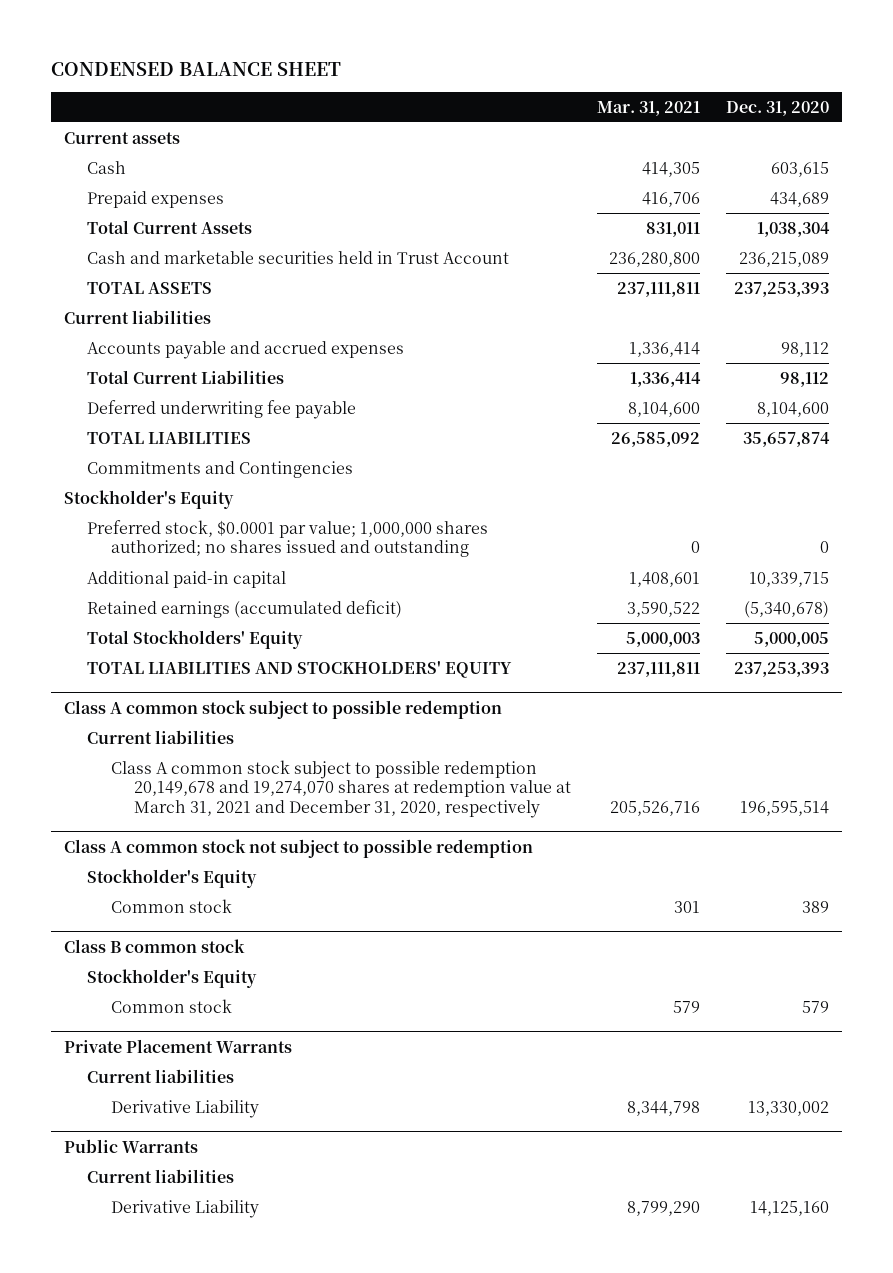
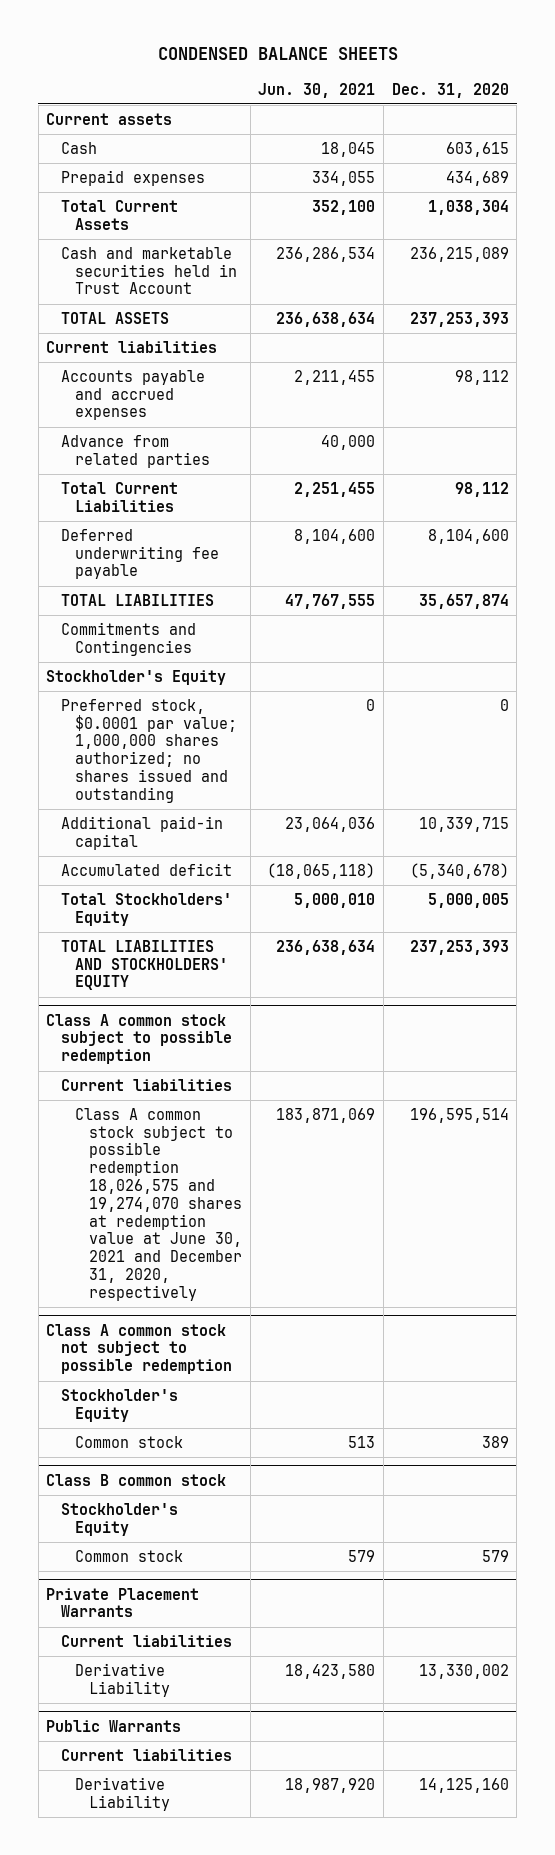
[51,61,342,76] CONDENSED BALANCE SHEET -> [157,47,398,61] CONDENSED BALANCE SHEETS
[597,100,701,116] Mar. 31, 2021 -> none
none -> [258,82,376,98] Jun. 30, 2021
none -> [60,434,210,468] Advance from related parties
[87,599,403,618] Retained earnings (accumulated deficit) -> [60,862,232,876] Accumulated deficit
[110,759,571,819] Class A common stock subject to possible redemption 20,149,678 and 19,274,070 shares at redemption value at March 31, 2021 and December 31, 2020, respectively -> [74,1107,243,1301] Class A common stock subject to possible redemption 18,026,575 and 19,274,070 shares at redemption value at June 30, 2021 and December 31, 2020, respectively

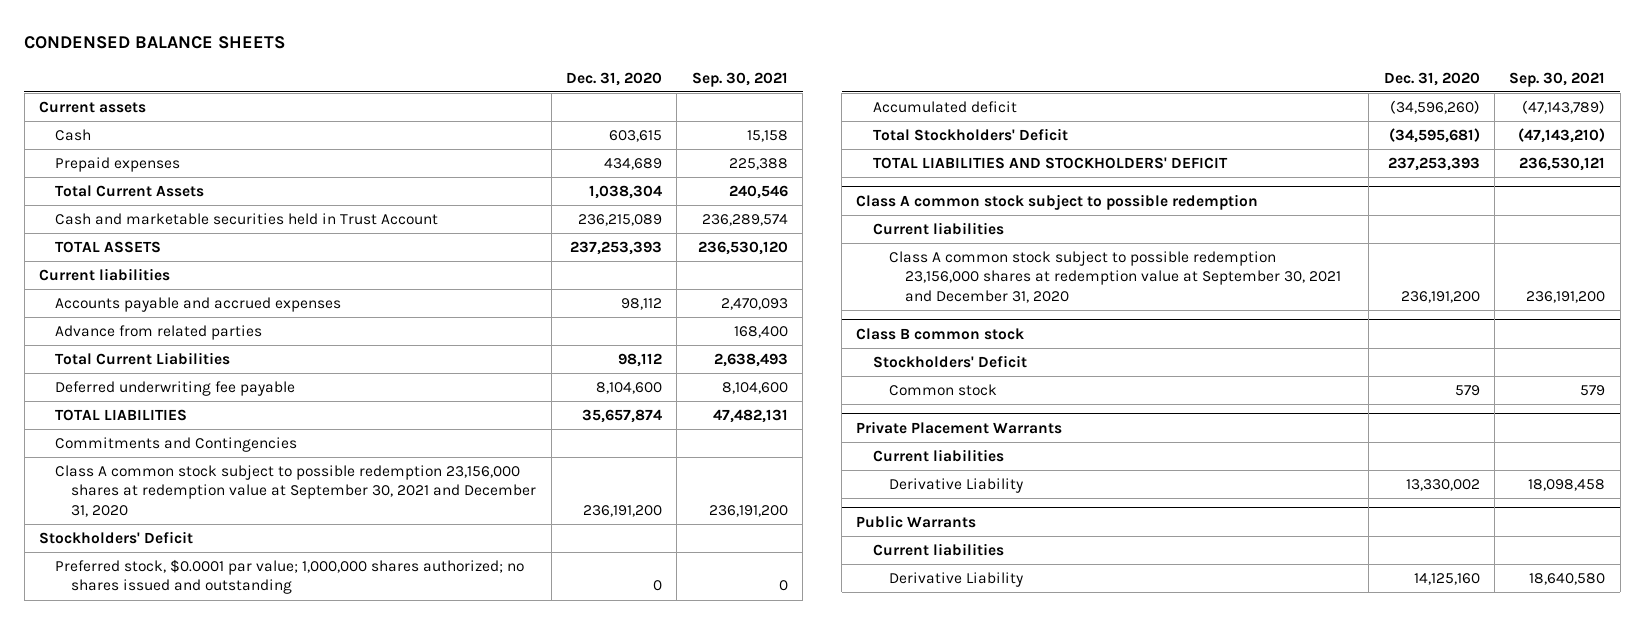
[258,82,376,98] Jun. 30, 2021 -> none
none -> [691,71,788,87] Sep. 30, 2021
none -> [55,465,537,517] Class A common stock subject to possible redemption 23,156,000 shares at redemption value at September 30, 2021 and December 31, 2020
[46,669,227,685] Stockholder's Equity -> [38,531,193,545] Stockholders' Deficit
[60,815,223,850] Additional paid-in capital -> none
[409,862,509,879] (5,340,678) -> [1389,100,1480,115] (34,596,260)
[60,892,232,926] Total Stockholders' Equity -> [872,128,1068,142] Total Stockholders' Deficit
[427,892,509,908] 5,000,005 -> [1388,128,1480,144] (34,595,681)
[60,939,228,991] TOTAL LIABILITIES AND STOCKHOLDERS' EQUITY -> [872,157,1228,170] TOTAL LIABILITIES AND STOCKHOLDERS' DEFICIT
[46,1323,232,1375] Class A common stock not subject to possible redemption -> none
[60,1388,178,1422] Stockholder's Equity -> none
[74,1435,183,1448] Common stock -> none
[74,1107,243,1301] Class A common stock subject to possible redemption 18,026,575 and 19,274,070 shares at redemption value at June 30, 2021 and December 31, 2020, respectively -> [888,251,1341,303] Class A common stock subject to possible redemption 23,156,000 shares at redemption value at September 30, 2021 and December 31, 2020
[409,1107,509,1123] 196,595,514 -> [1400,290,1480,303] 236,191,200
[60,1502,178,1536] Stockholder's Equity -> [872,355,1027,369] Stockholders' Deficit

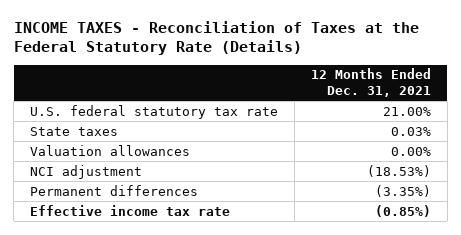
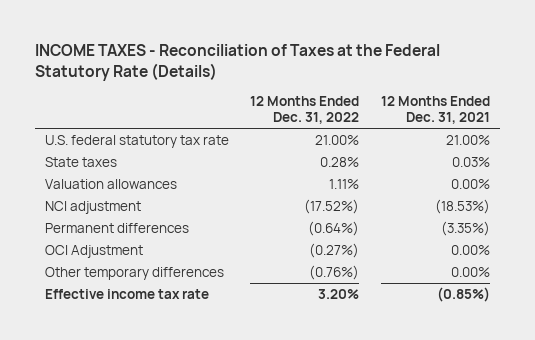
none -> [250,96,360,125] 12 Months Ended Dec. 31, 2022
none -> [45,244,144,258] OCI Adjustment
none -> [45,266,225,280] Other temporary differences

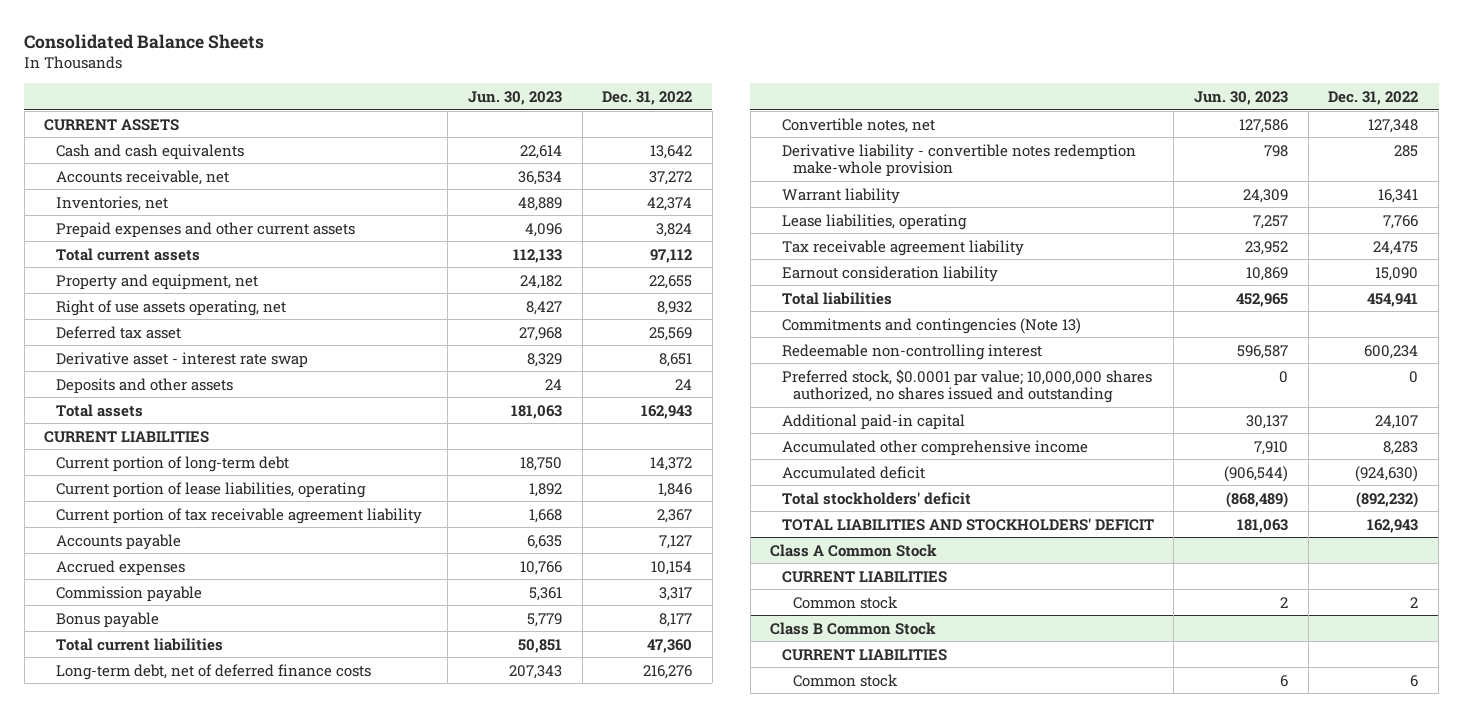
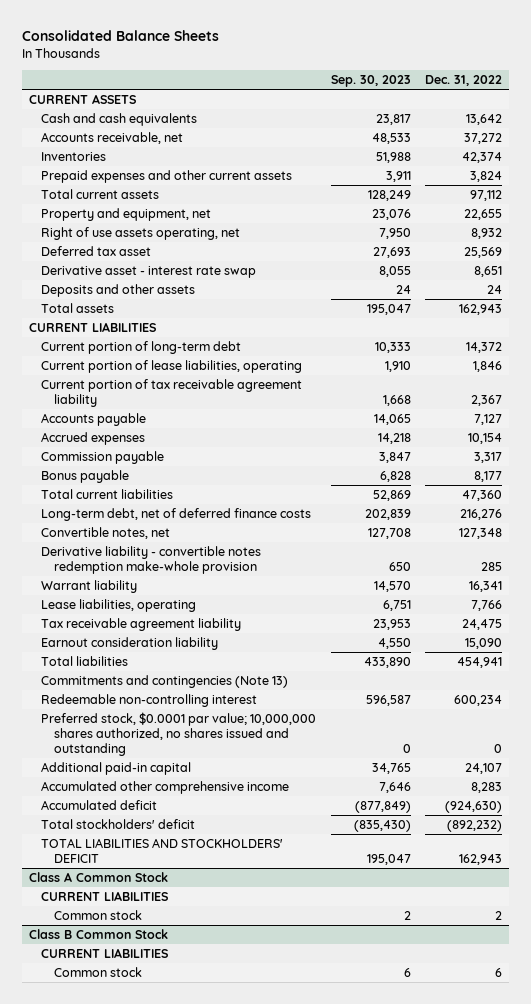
[468,90,563,105] Jun. 30, 2023 -> none
none -> [330,75,411,88] Sep. 30, 2023
[55,195,168,211] Inventories, net -> [41,152,107,162] Inventories

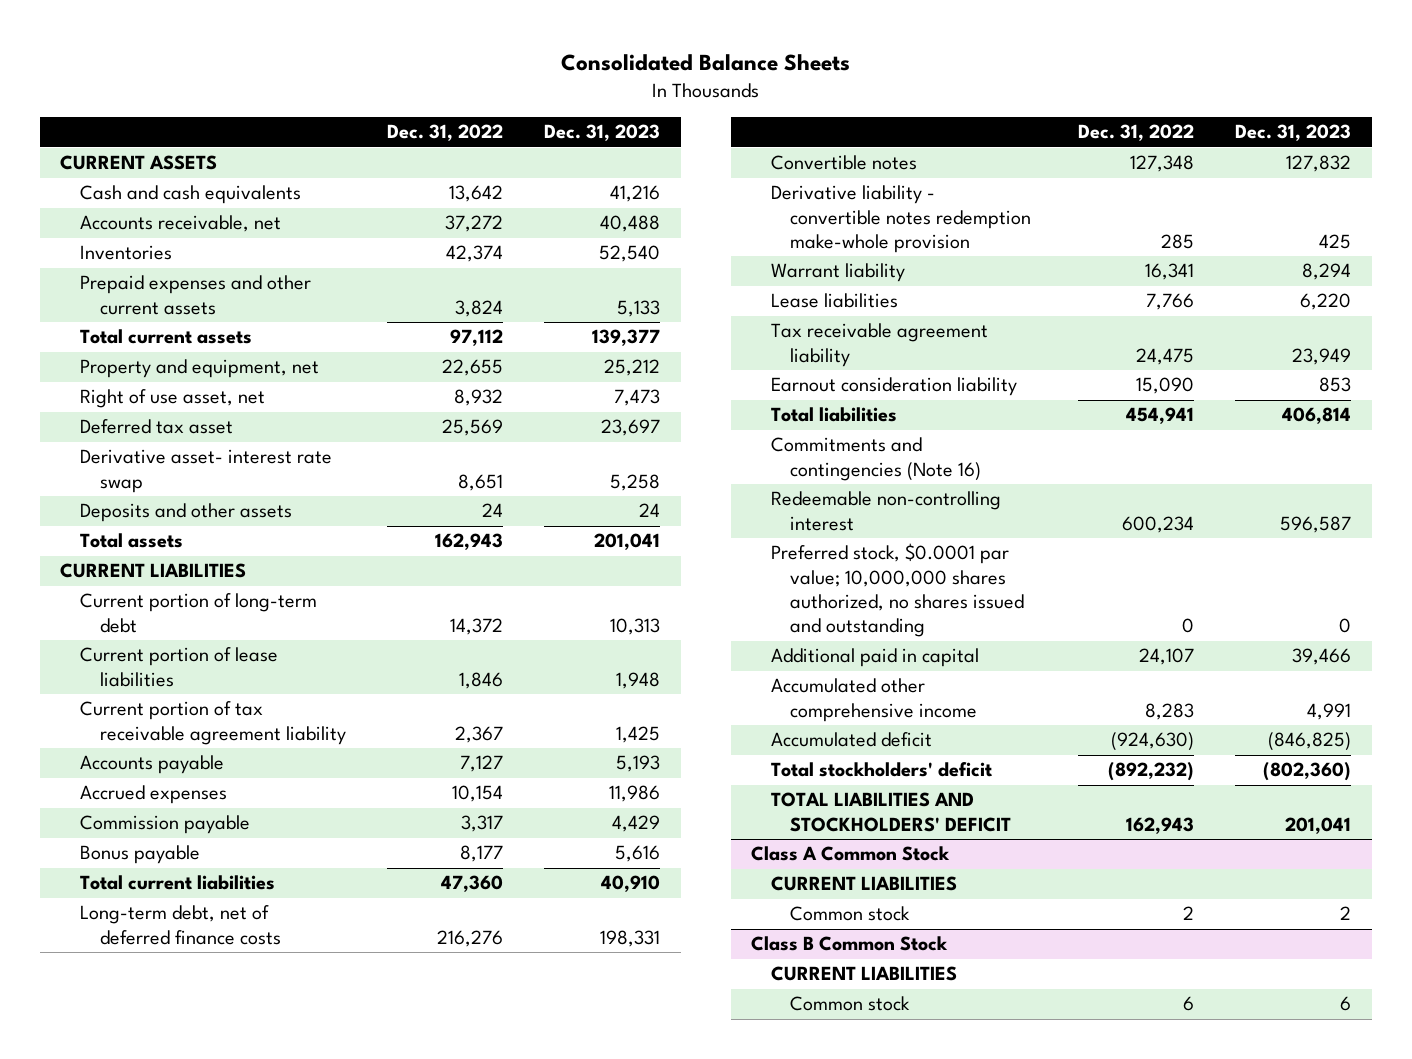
[330,75,411,88] Sep. 30, 2023 -> none
none -> [544,124,661,142] Dec. 31, 2023
[41,227,241,241] Right of use assets operating, net -> [79,389,265,409] Right of use asset, net
[41,266,257,279] Derivative asset - interest rate swap -> [79,449,332,493] Derivative asset- interest rate swap
[41,360,303,374] Current portion of lease liabilities, operating -> [79,647,278,687] Current portion of lease liabilities
[41,527,171,540] Convertible notes, net -> [770,155,917,171] Convertible notes
[41,599,197,613] Lease liabilities, operating -> [770,293,898,309] Lease liabilities
[41,675,289,689] Commitments and contingencies (Note 13) -> [770,437,982,481] Commitments and contingencies (Note 16)
[41,762,192,776] Additional paid-in capital -> [770,648,979,668] Additional paid in capital

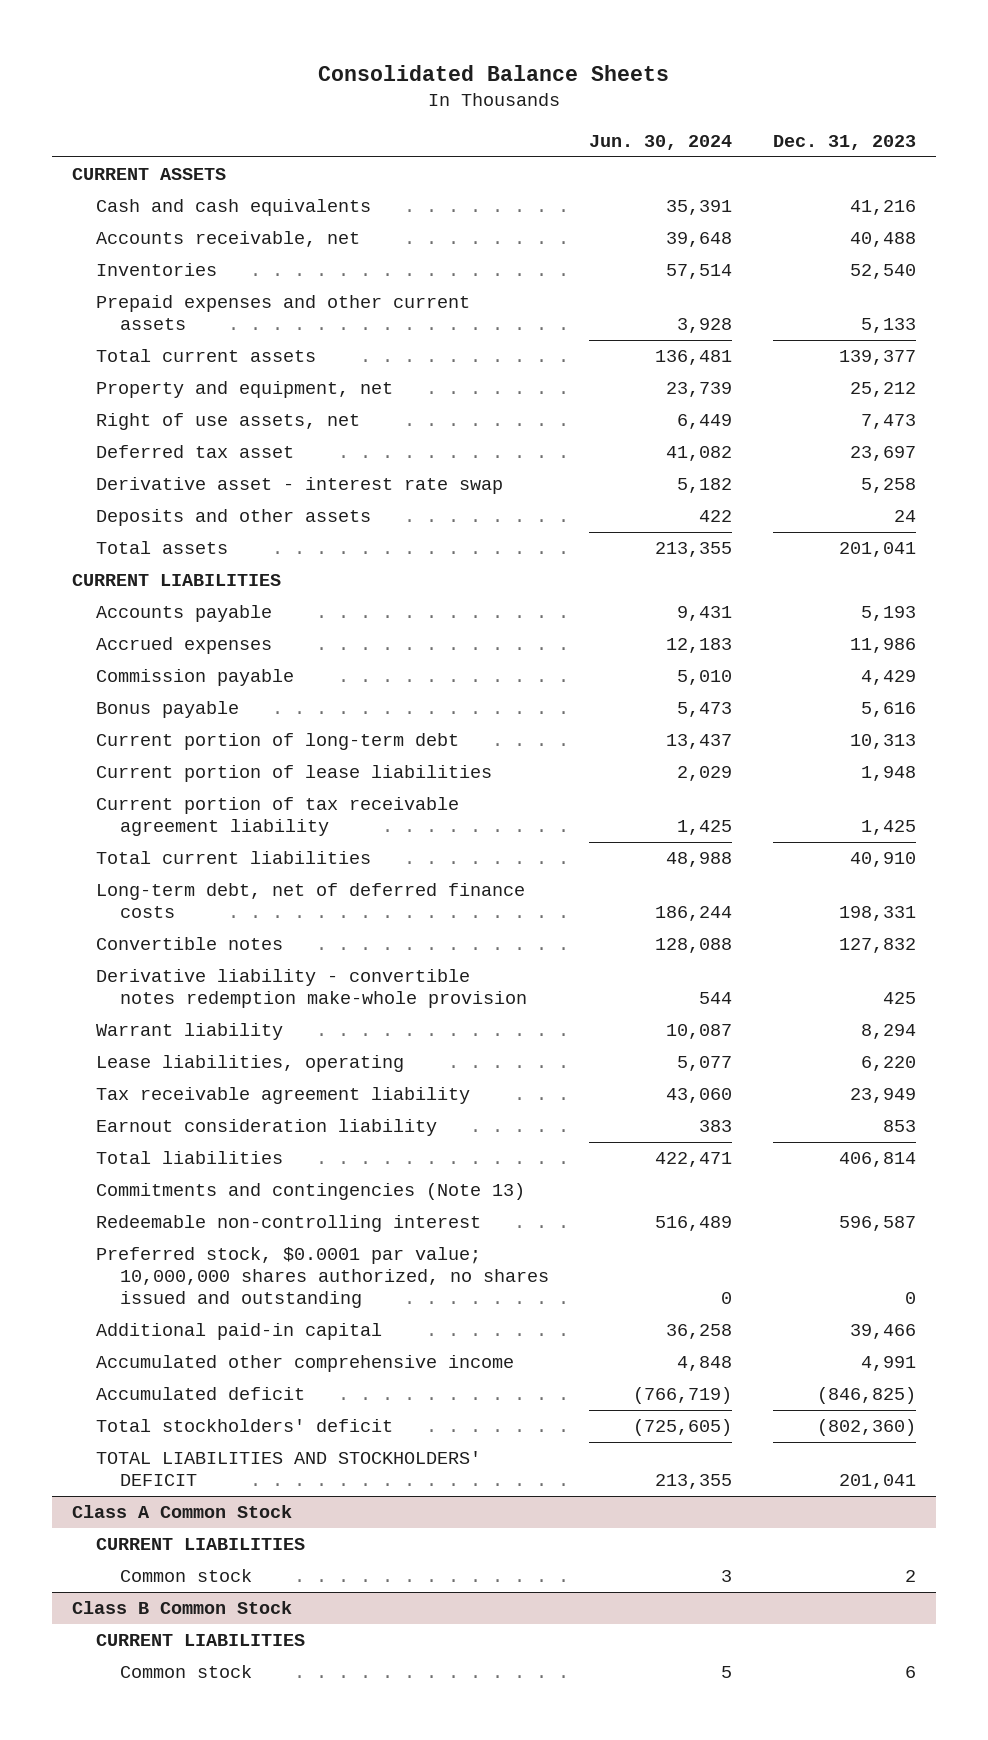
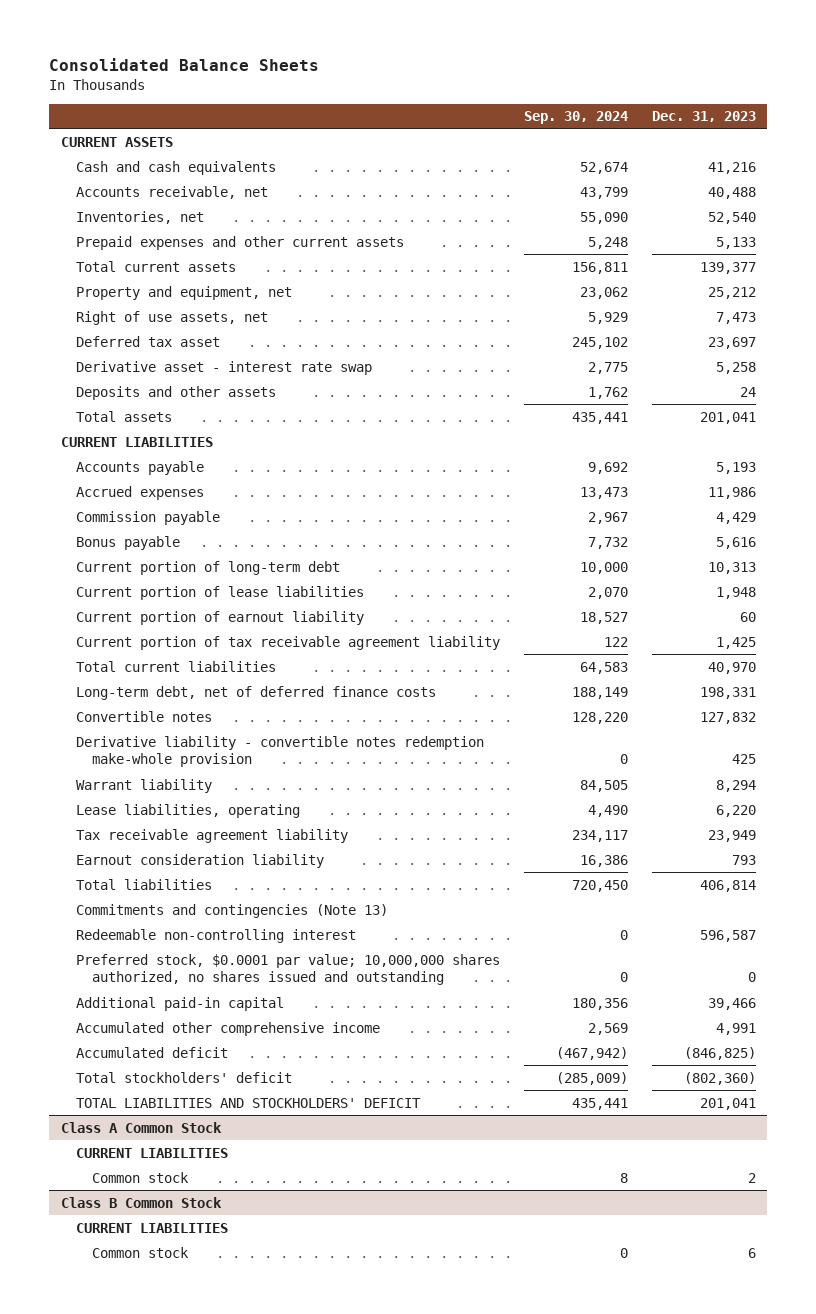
[589,134,733,150] Jun. 30, 2024 -> none
none -> [524,111,629,125] Sep. 30, 2024
[96,263,218,277] Inventories -> [76,210,205,224] Inventories, net
none -> [76,610,365,625] Current portion of earnout liability
[849,852,916,868] 40,910 -> [707,661,756,674] 40,970
[882,1120,916,1133] 853 -> [731,854,756,865] 793

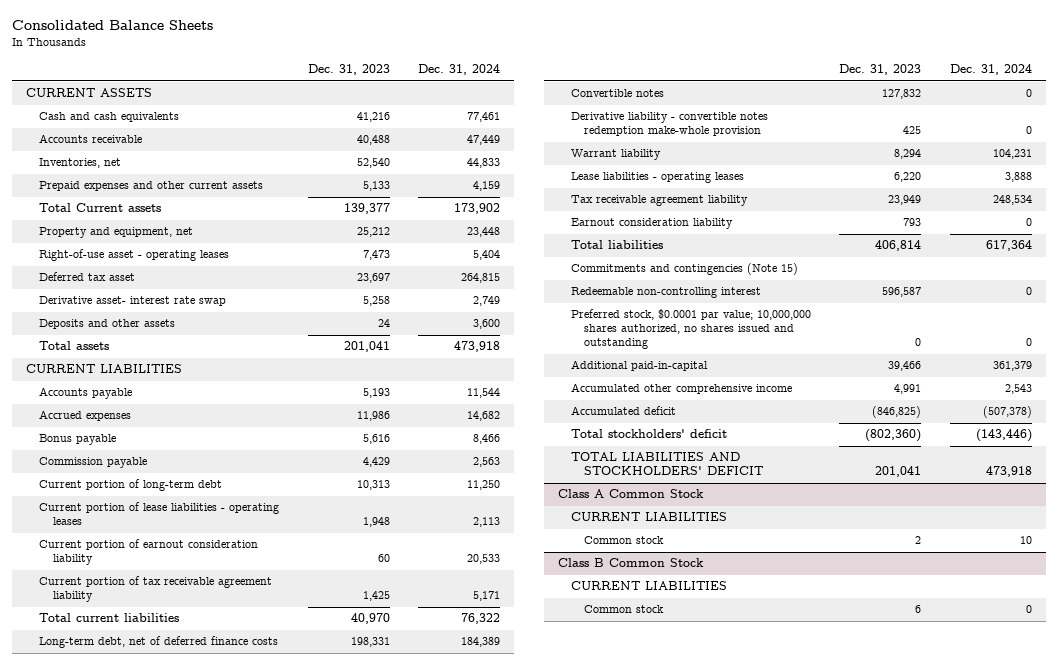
[524,111,629,125] Sep. 30, 2024 -> none
none -> [418,64,501,76] Dec. 31, 2024
[76,185,269,199] Accounts receivable, net -> [39,134,143,144] Accounts receivable
[76,260,237,272] Total current assets -> [39,203,162,213] Total Current assets
[76,310,269,325] Right of use assets, net -> [39,249,230,262] Right-of-use asset - operating leases
[76,360,373,375] Derivative asset - interest rate swap -> [39,296,227,307] Derivative asset- interest rate swap
[76,510,221,525] Commission payable -> [39,457,148,469] Commission payable
[76,585,365,600] Current portion of lease liabilities -> [39,502,280,526] Current portion of lease liabilities - operating leases
[76,610,365,625] Current portion of earnout liability -> [39,539,259,566] Current portion of earnout consideration liability
[76,803,301,818] Lease liabilities, operating -> [571,172,745,184] Lease liabilities - operating leases
[76,903,389,918] Commitments and contingencies (Note 13) -> [571,263,799,276] Commitments and contingencies (Note 15)
[76,996,285,1011] Additional paid-in capital -> [571,360,709,372] Additional paid-in-capital

